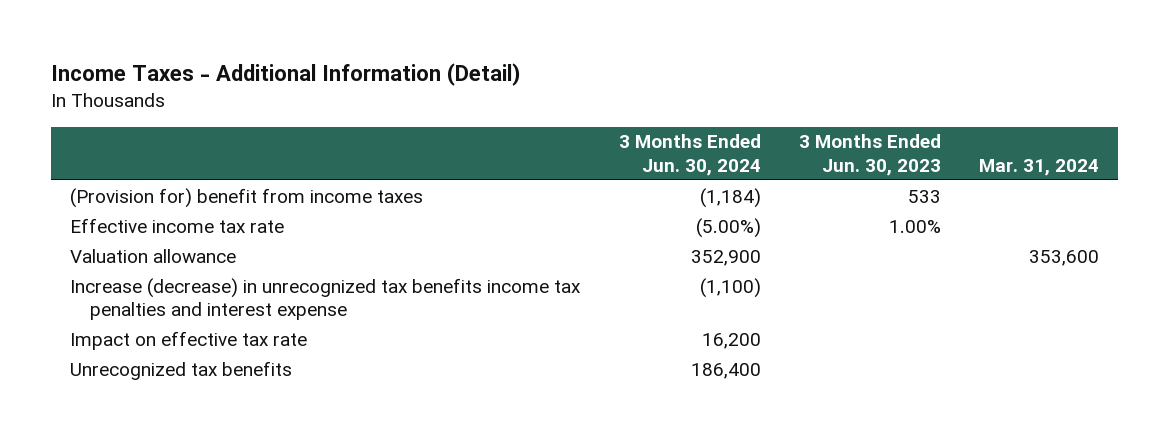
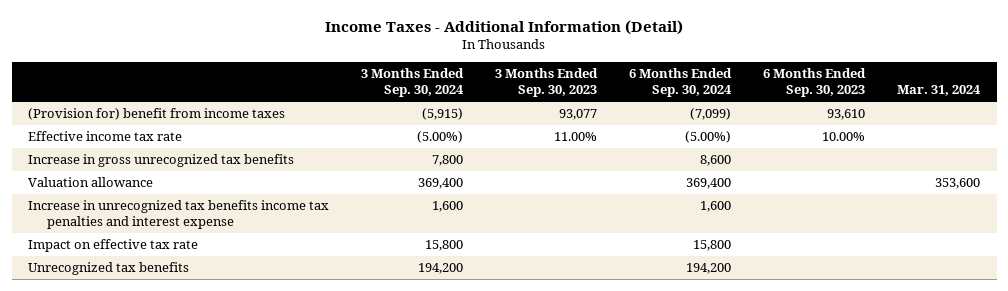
[618,134,761,176] 3 Months Ended Jun. 30, 2024 -> none
[798,134,941,176] 3 Months Ended Jun. 30, 2023 -> none
none -> [360,68,464,98] 3 Months Ended Sep. 30, 2024
none -> [494,68,598,98] 3 Months Ended Sep. 30, 2023
none -> [629,68,733,98] 6 Months Ended Sep. 30, 2024
none -> [763,68,867,98] 6 Months Ended Sep. 30, 2023
none -> [27,154,294,168] Increase in gross unrecognized tax benefits
[70,277,582,320] Increase (decrease) in unrecognized tax benefits income tax penalties and interest expense -> [27,200,329,230] Increase in unrecognized tax benefits income tax penalties and interest expense

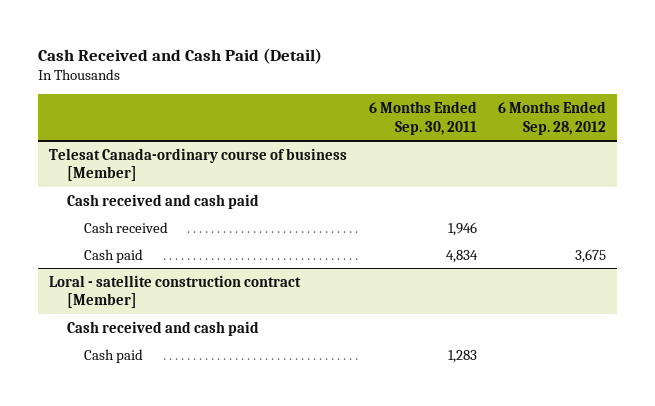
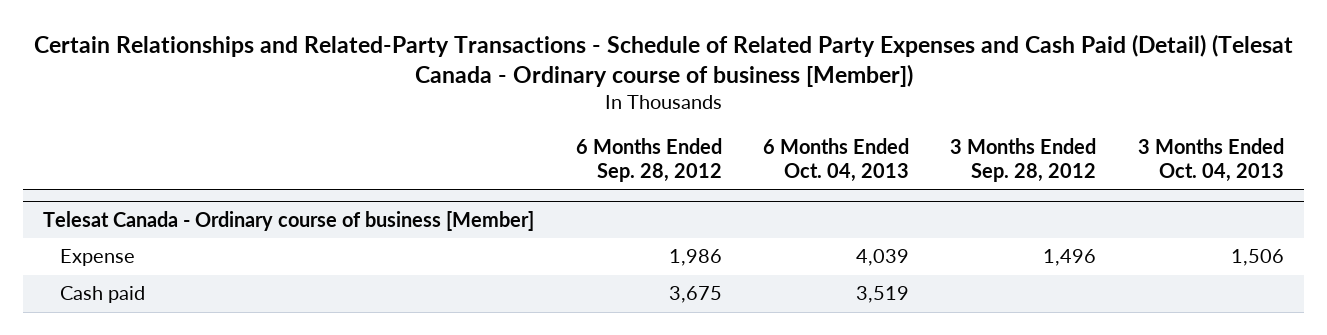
[38,47,323,64] Cash Received and Cash Paid (Detail) -> [33,34,1293,88] Certain Relationships and Related-Party Transactions - Schedule of Related Party Expenses and Cash Paid (Detail) (Telesat Canada - Ordinary course of business [Member])
[368,100,477,135] 6 Months Ended Sep. 30, 2011 -> none
none -> [763,138,910,182] 6 Months Ended Oct. 04, 2013
none -> [950,138,1097,182] 3 Months Ended Sep. 28, 2012
none -> [1137,138,1284,182] 3 Months Ended Oct. 04, 2013
[66,193,259,209] Cash received and cash paid -> none
[84,221,169,233] Cash received -> none
[48,147,347,182] Telesat Canada-ordinary course of business [Member] -> [43,211,535,232] Telesat Canada - Ordinary course of business [Member]
none -> [60,249,136,267] Expense
[48,274,301,309] Loral - satellite construction contract [Member] -> none
[66,320,259,336] Cash received and cash paid -> none
[84,348,144,363] Cash paid -> none

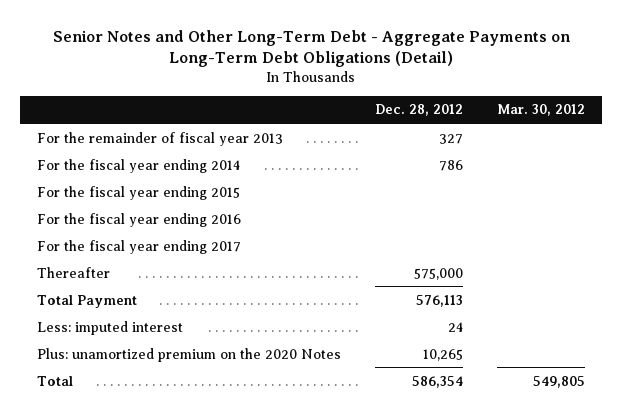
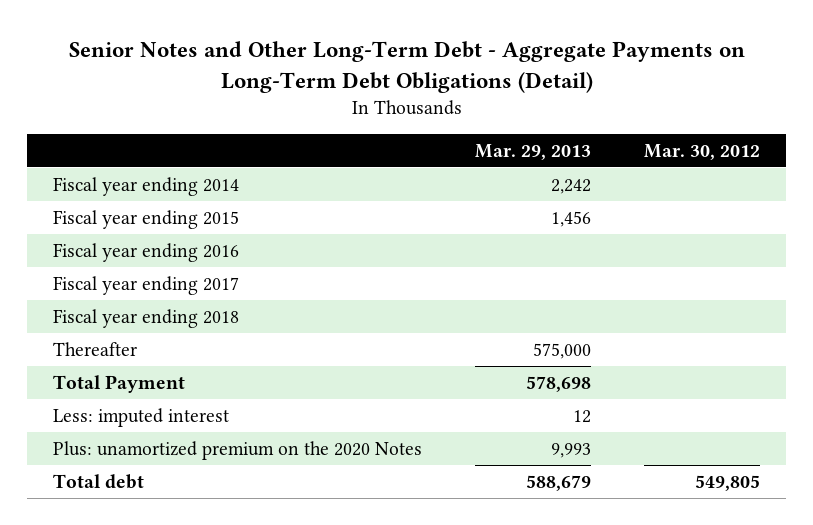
[374,104,463,117] Dec. 28, 2012 -> none
none -> [475,143,592,160] Mar. 29, 2013
[37,131,284,146] For the remainder of fiscal year 2013 -> none
none -> [53,176,240,196] Fiscal year ending 2014
[37,158,241,173] For the fiscal year ending 2014 -> [53,209,240,229] Fiscal year ending 2015
[37,185,241,200] For the fiscal year ending 2015 -> [53,242,240,262] Fiscal year ending 2016
[37,212,242,227] For the fiscal year ending 2016 -> [53,275,240,295] Fiscal year ending 2017
[37,239,242,254] For the fiscal year ending 2017 -> [53,308,240,328] Fiscal year ending 2018
[37,375,74,386] Total -> [53,473,145,489] Total debt

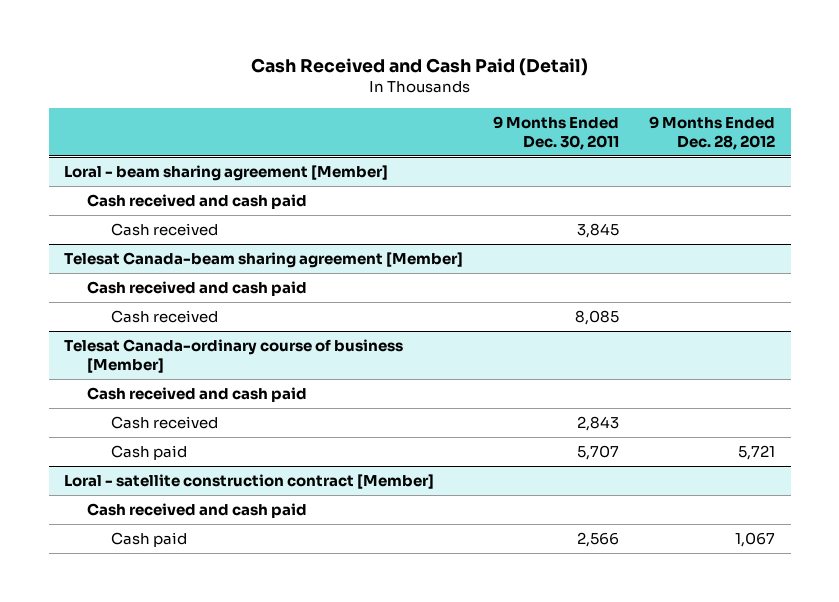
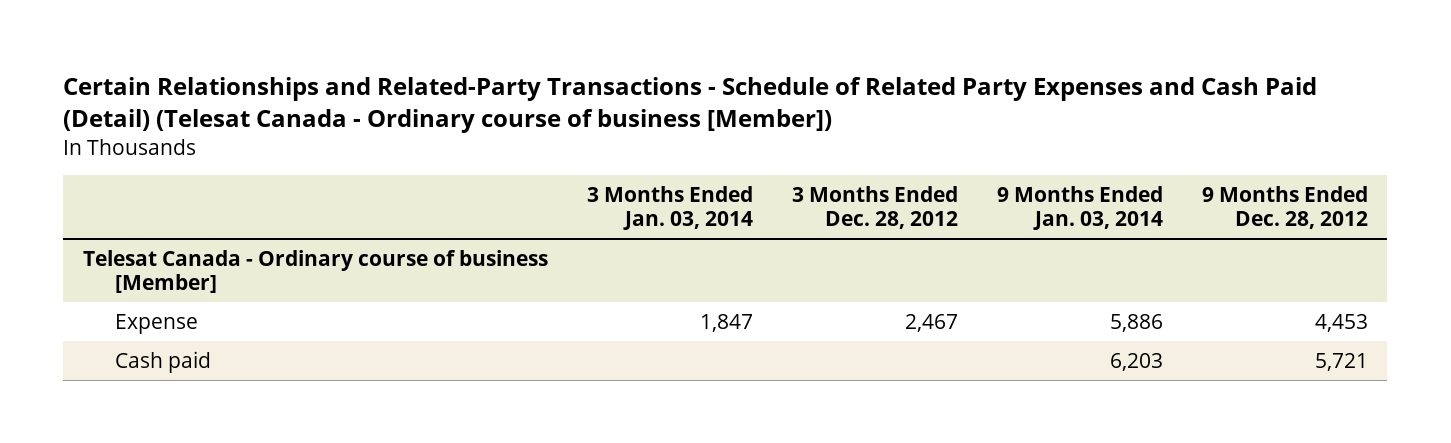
[250,58,588,77] Cash Received and Cash Paid (Detail) -> [63,77,1318,133] Certain Relationships and Related-Party Transactions - Schedule of Related Party Expenses and Cash Paid (Detail) (Telesat Canada - Ordinary course of business [Member])
[493,115,620,150] 9 Months Ended Dec. 30, 2011 -> none
none -> [586,185,753,231] 3 Months Ended Jan. 03, 2014
none -> [791,185,958,230] 3 Months Ended Dec. 28, 2012
none -> [996,185,1163,231] 9 Months Ended Jan. 03, 2014
[63,165,388,182] Loral - beam sharing agreement [Member] -> none
[87,194,308,210] Cash received and cash paid -> none
[111,223,219,237] Cash received -> none
[63,252,463,269] Telesat Canada-beam sharing agreement [Member] -> none
[87,281,308,297] Cash received and cash paid -> none
[111,310,219,324] Cash received -> none
[87,387,308,403] Cash received and cash paid -> none
[111,416,219,430] Cash received -> none
[63,339,403,374] Telesat Canada-ordinary course of business [Member] -> [82,249,548,294] Telesat Canada - Ordinary course of business [Member]
none -> [114,313,198,334] Expense
[63,474,434,490] Loral - satellite construction contract [Member] -> none
[87,503,308,519] Cash received and cash paid -> none
[111,532,188,548] Cash paid -> none

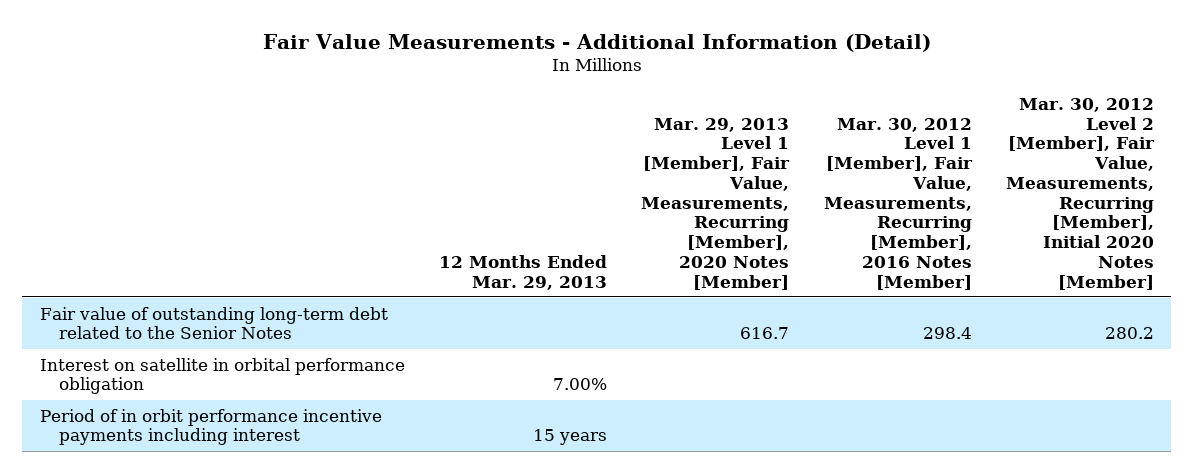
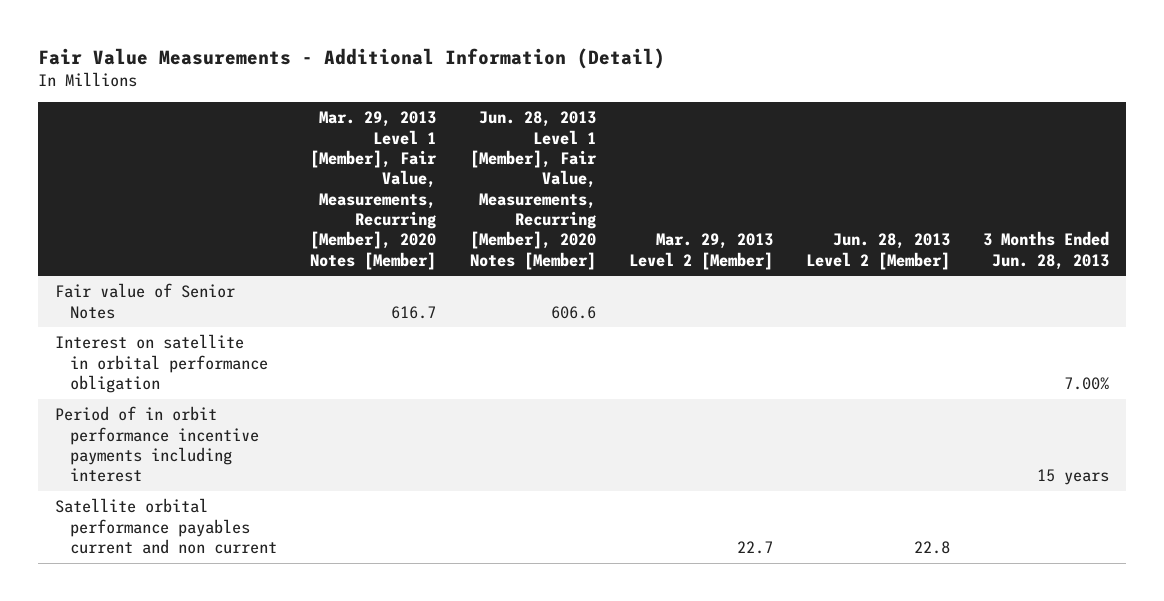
[438,254,607,290] 12 Months Ended Mar. 29, 2013 -> none
[823,117,973,290] Mar. 30, 2012 Level 1 [Member], Fair Value, Measurements, Recurring [Member], 2016 Notes [Member] -> none
[1005,97,1155,290] Mar. 30, 2012 Level 2 [Member], Fair Value, Measurements, Recurring [Member], Initial 2020 Notes [Member] -> none
none -> [469,111,597,270] Jun. 28, 2013 Level 1 [Member], Fair Value, Measurements, Recurring [Member], 2020 Notes [Member]
none -> [628,233,773,270] Mar. 29, 2013 Level 2 [Member]
none -> [805,233,950,270] Jun. 28, 2013 Level 2 [Member]
none -> [983,231,1110,270] 3 Months Ended Jun. 28, 2013
[39,306,388,340] Fair value of outstanding long-term debt related to the Senior Notes -> [54,283,235,319] Fair value of Senior Notes
none -> [54,498,278,554] Satellite orbital performance payables current and non current

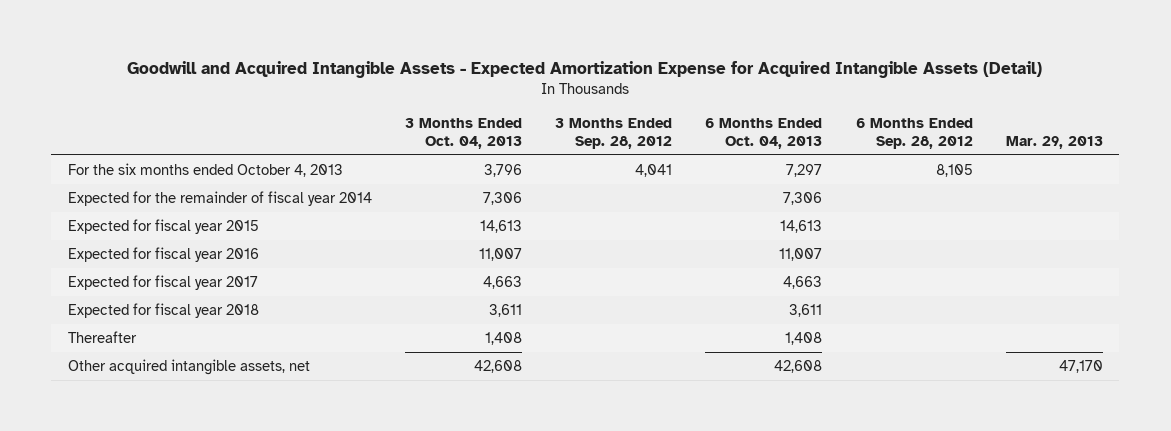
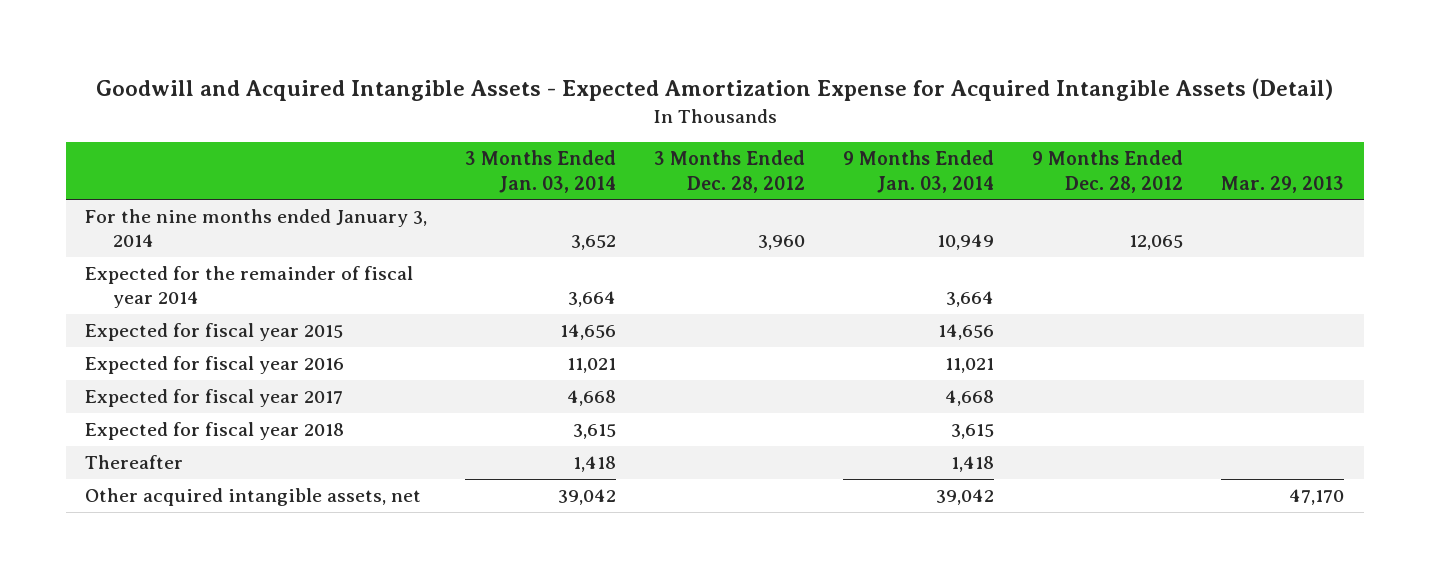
[405,117,523,149] 3 Months Ended Oct. 04, 2013 -> none
[555,117,673,149] 3 Months Ended Sep. 28, 2012 -> none
[705,117,823,149] 6 Months Ended Oct. 04, 2013 -> none
[855,117,973,149] 6 Months Ended Sep. 28, 2012 -> none
none -> [464,150,616,193] 3 Months Ended Jan. 03, 2014
none -> [654,150,806,193] 3 Months Ended Dec. 28, 2012
none -> [843,150,995,193] 9 Months Ended Jan. 03, 2014
none -> [1032,150,1184,193] 9 Months Ended Dec. 28, 2012
[67,162,343,177] For the six months ended October 4, 2013 -> [84,209,427,248] For the nine months ended January 3, 2014

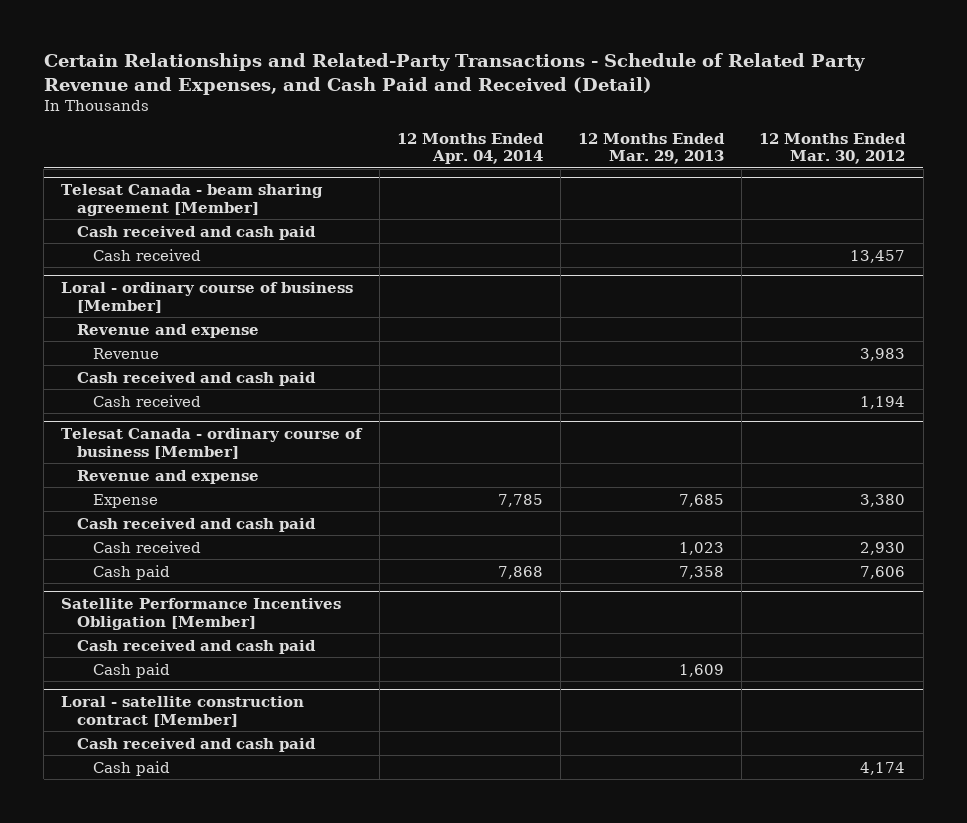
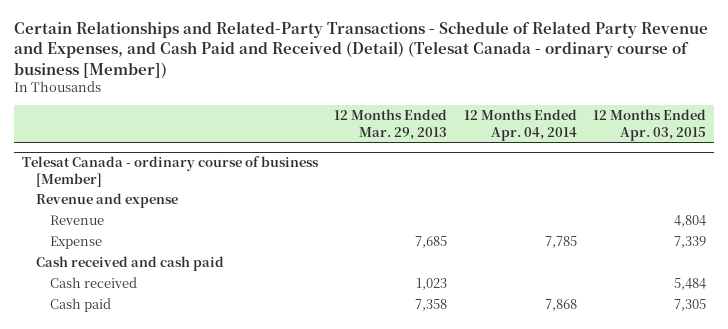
[43,53,865,95] Certain Relationships and Related-Party Transactions - Schedule of Related Party Revenue and Expenses, and Cash Paid and Received (Detail) -> [14,21,709,78] Certain Relationships and Related-Party Transactions - Schedule of Related Party Revenue and Expenses, and Cash Paid and Received (Detail) (Telesat Canada - ordinary course of business [Member])
[759,132,907,165] 12 Months Ended Mar. 30, 2012 -> none
none -> [592,109,706,141] 12 Months Ended Apr. 03, 2015
[61,184,324,216] Telesat Canada - beam sharing agreement [Member] -> none
[77,225,317,240] Cash received and cash paid -> none
[92,248,201,261] Cash received -> none
[61,282,354,313] Loral - ordinary course of business [Member] -> none
[77,323,260,338] Revenue and expense -> none
[92,347,159,359] Revenue -> none
[77,371,317,386] Cash received and cash paid -> none
[92,394,201,407] Cash received -> none
none -> [49,215,104,226] Revenue
[61,598,342,630] Satellite Performance Incentives Obligation [Member] -> none
[77,639,317,654] Cash received and cash paid -> none
[92,662,170,678] Cash paid -> none
[61,696,305,727] Loral - satellite construction contract [Member] -> none
[77,737,317,752] Cash received and cash paid -> none
[92,760,170,776] Cash paid -> none

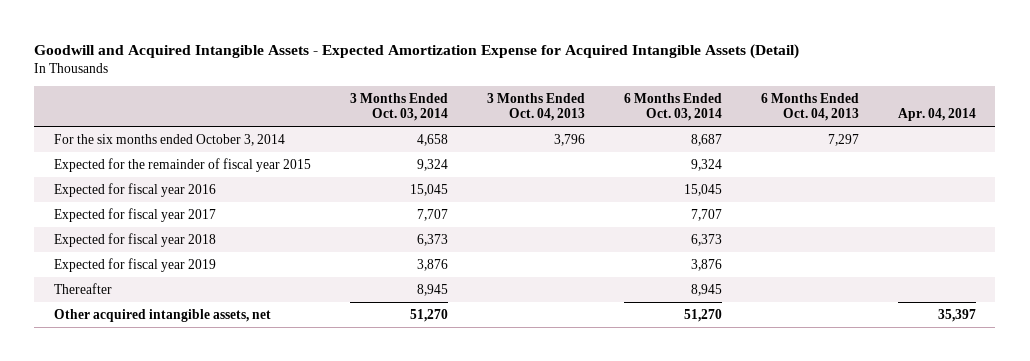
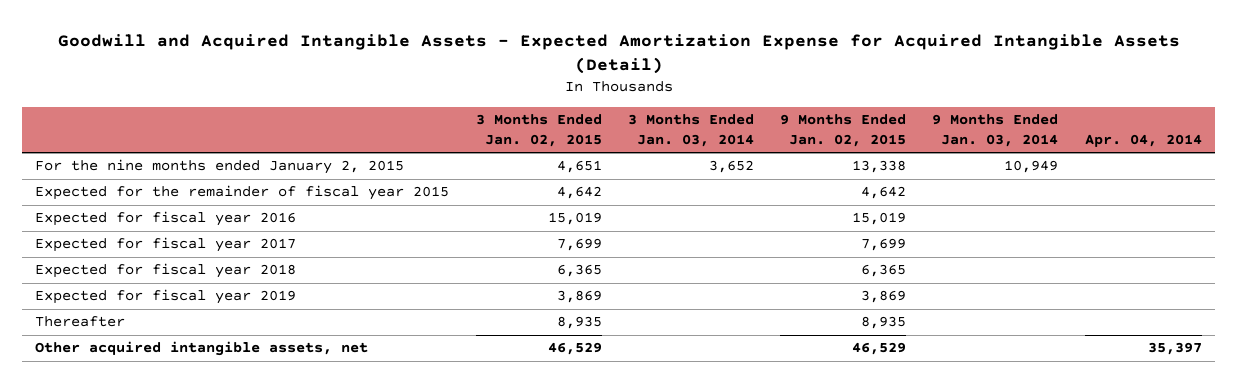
[349,92,448,122] 3 Months Ended Oct. 03, 2014 -> none
[486,92,585,122] 3 Months Ended Oct. 04, 2013 -> none
[623,92,722,122] 6 Months Ended Oct. 03, 2014 -> none
[760,92,859,122] 6 Months Ended Oct. 04, 2013 -> none
none -> [475,114,602,147] 3 Months Ended Jan. 02, 2015
none -> [627,114,754,147] 3 Months Ended Jan. 03, 2014
none -> [780,114,907,147] 9 Months Ended Jan. 02, 2015
none -> [932,114,1059,147] 9 Months Ended Jan. 03, 2014
[53,133,285,146] For the six months ended October 3, 2014 -> [35,159,405,175] For the nine months ended January 2, 2015

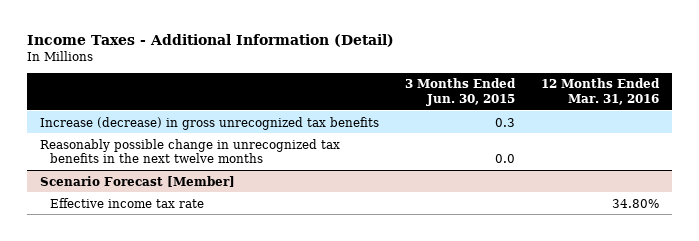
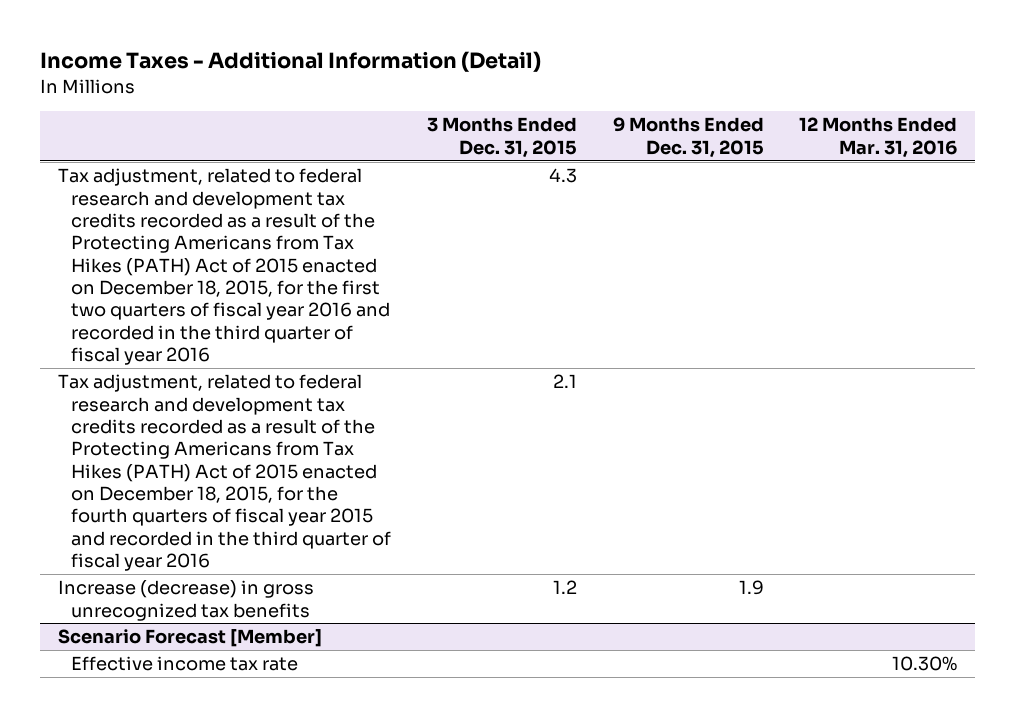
[404,78,516,106] 3 Months Ended Jun. 30, 2015 -> none
none -> [426,117,577,158] 3 Months Ended Dec. 31, 2015
none -> [612,117,764,158] 9 Months Ended Dec. 31, 2015
none -> [57,168,391,366] Tax adjustment, related to federal research and development tax credits recorded as a result of the Protecting Americans from Tax Hikes (PATH) Act of 2015 enacted on December 18, 2015, for the first two quarters of fiscal year 2016 and recorded in the third quarter of fiscal year 2016
none -> [57,374,392,572] Tax adjustment, related to federal research and development tax credits recorded as a result of the Protecting Americans from Tax Hikes (PATH) Act of 2015 enacted on December 18, 2015, for the fourth quarters of fiscal year 2015 and recorded in the third quarter of fiscal year 2016
[39,138,340,164] Reasonably possible change in unrecognized tax benefits in the next twelve months -> none
[611,198,659,208] 34.80% -> [892,656,958,672] 10.30%

